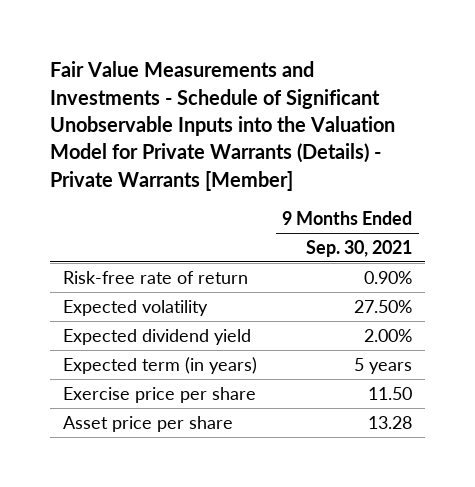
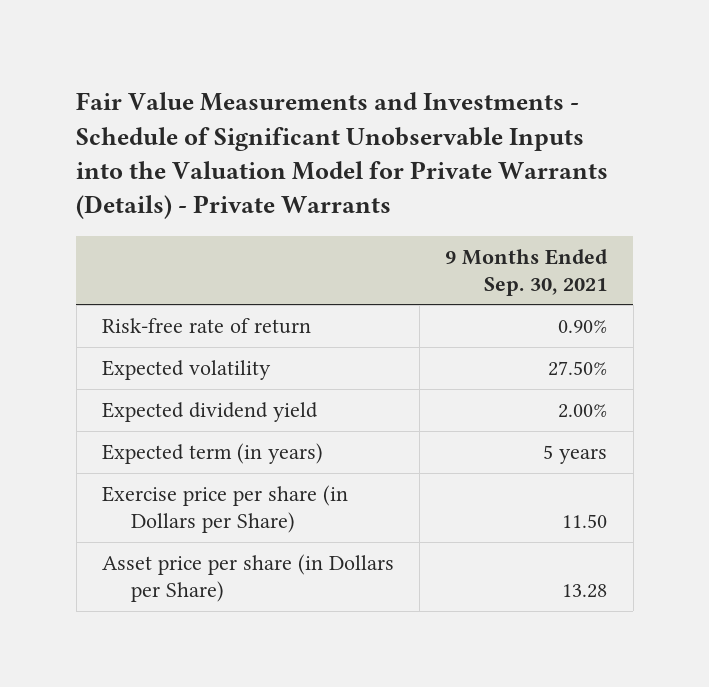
[49,61,395,191] Fair Value Measurements and Investments - Schedule of Significant Unobservable Inputs into the Valuation Model for Private Warrants (Details) - Private Warrants [Member] -> [76,92,609,220] Fair Value Measurements and Investments - Schedule of Significant Unobservable Inputs into the Valuation Model for Private Warrants (Details) - Private Warrants
[62,386,256,403] Exercise price per share -> [101,485,348,534] Exercise price per share (in Dollars per Share)
[62,415,233,432] Asset price per share -> [101,554,394,603] Asset price per share (in Dollars per Share)

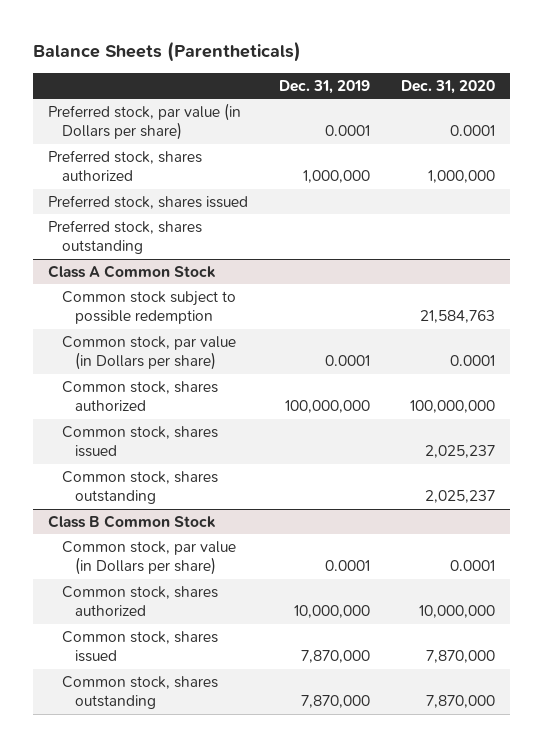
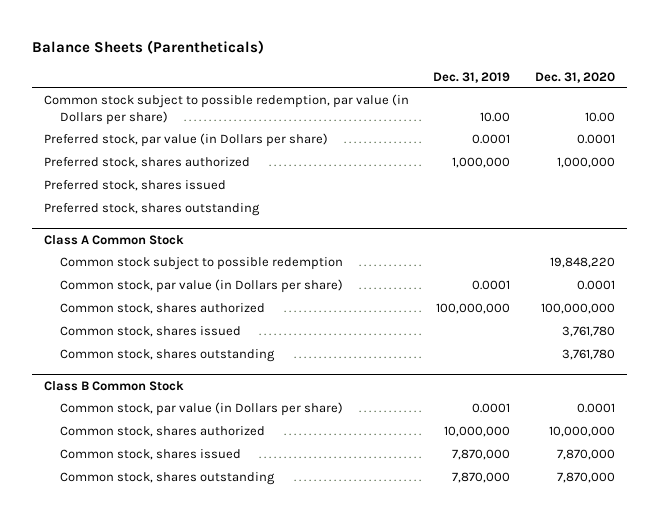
none -> [43,94,409,125] Common stock subject to possible redemption, par value (in Dollars per share)
[419,310,495,324] 21,584,763 -> [549,257,615,269] 19,848,220
[424,445,495,459] 2,025,237 -> [561,326,615,338] 3,761,780
[424,490,495,504] 2,025,237 -> [561,349,615,361] 3,761,780

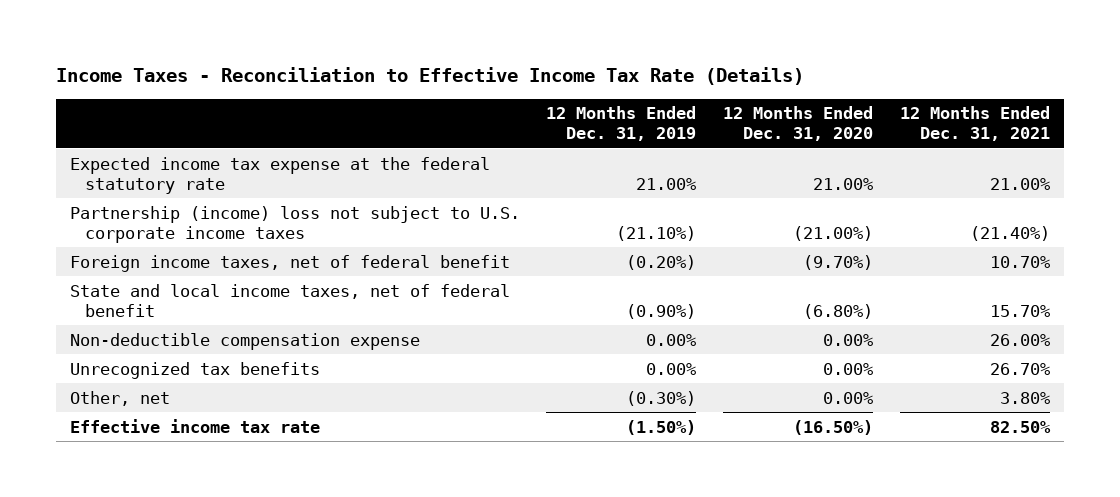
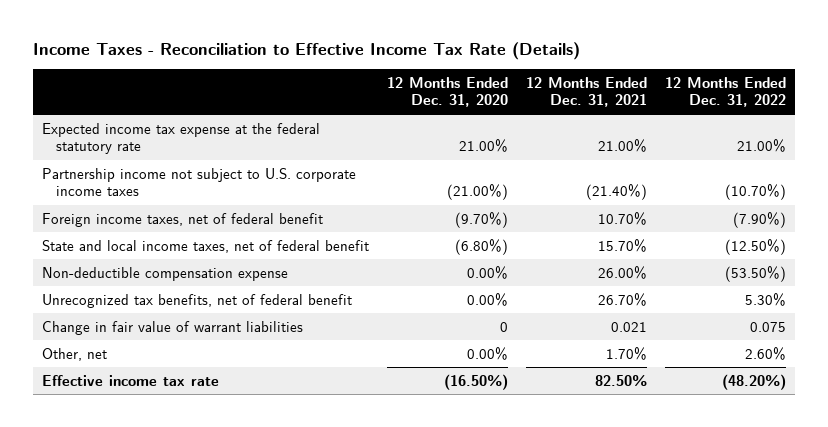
[546,106,697,142] 12 Months Ended Dec. 31, 2019 -> none
none -> [665,77,787,108] 12 Months Ended Dec. 31, 2022
[69,205,520,243] Partnership (income) loss not subject to U.S. corporate income taxes -> [41,167,356,196] Partnership income not subject to U.S. corporate income taxes
[69,361,320,379] Unrecognized tax benefits -> [41,293,352,308] Unrecognized tax benefits, net of federal benefit
none -> [41,320,303,335] Change in fair value of warrant liabilities
[1000,391,1051,404] 3.80% -> [606,346,648,360] 1.70%

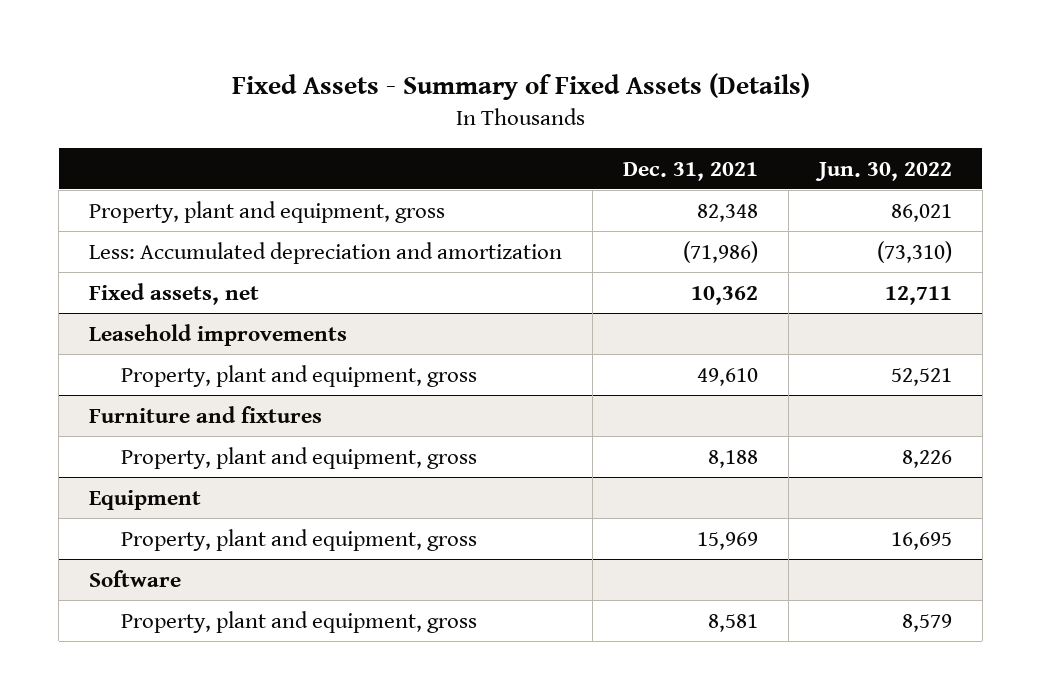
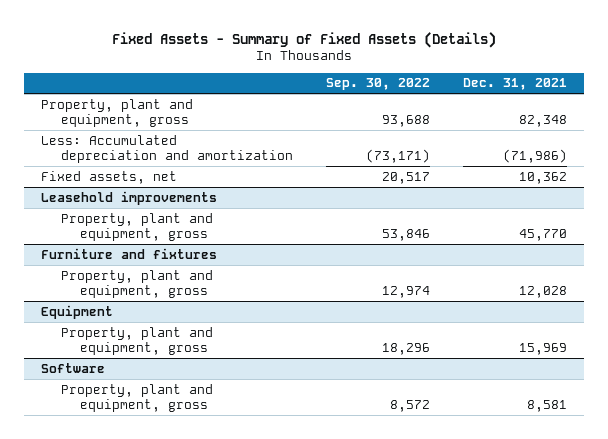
[814,161,952,181] Jun. 30, 2022 -> none
none -> [325,78,430,91] Sep. 30, 2022
[697,367,759,386] 49,610 -> [518,229,567,242] 45,770
[708,449,759,468] 8,188 -> [518,286,567,299] 12,028

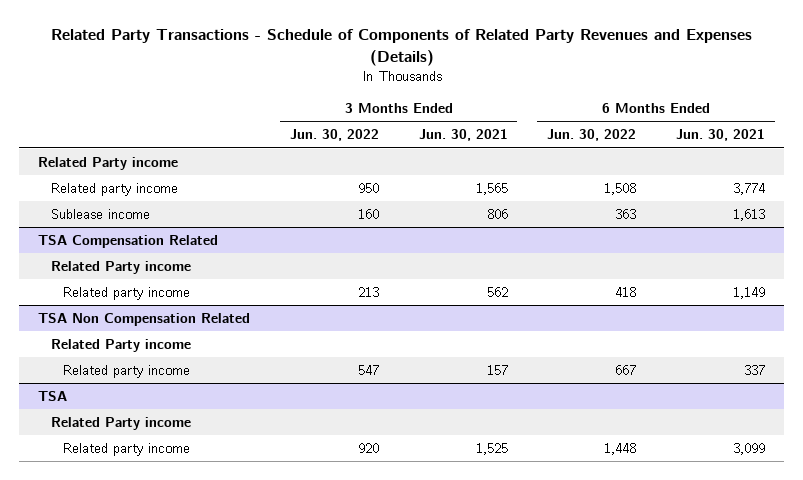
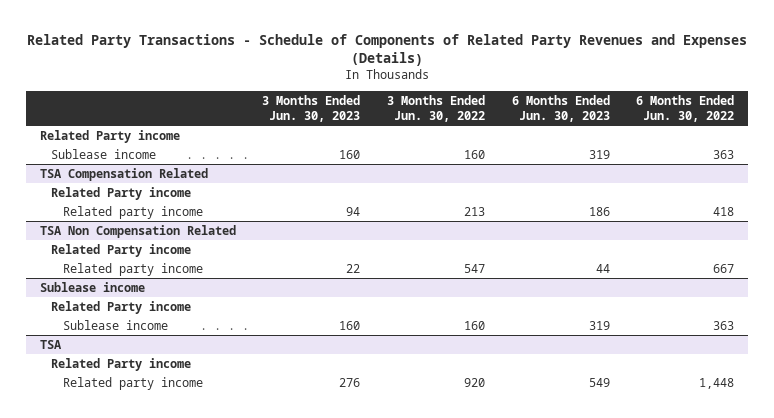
[418,129,508,142] Jun. 30, 2021 -> none
[675,129,765,142] Jun. 30, 2021 -> none
none -> [262,95,361,122] 3 Months Ended Jun. 30, 2023
none -> [511,95,610,122] 6 Months Ended Jun. 30, 2023
[50,182,178,196] Related party income -> none
none -> [39,281,145,292] Sublease income
none -> [51,300,192,314] Related Party income
none -> [62,319,168,330] Sublease income

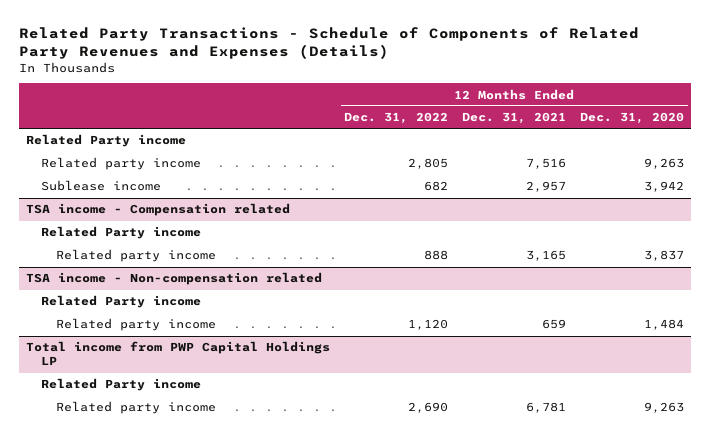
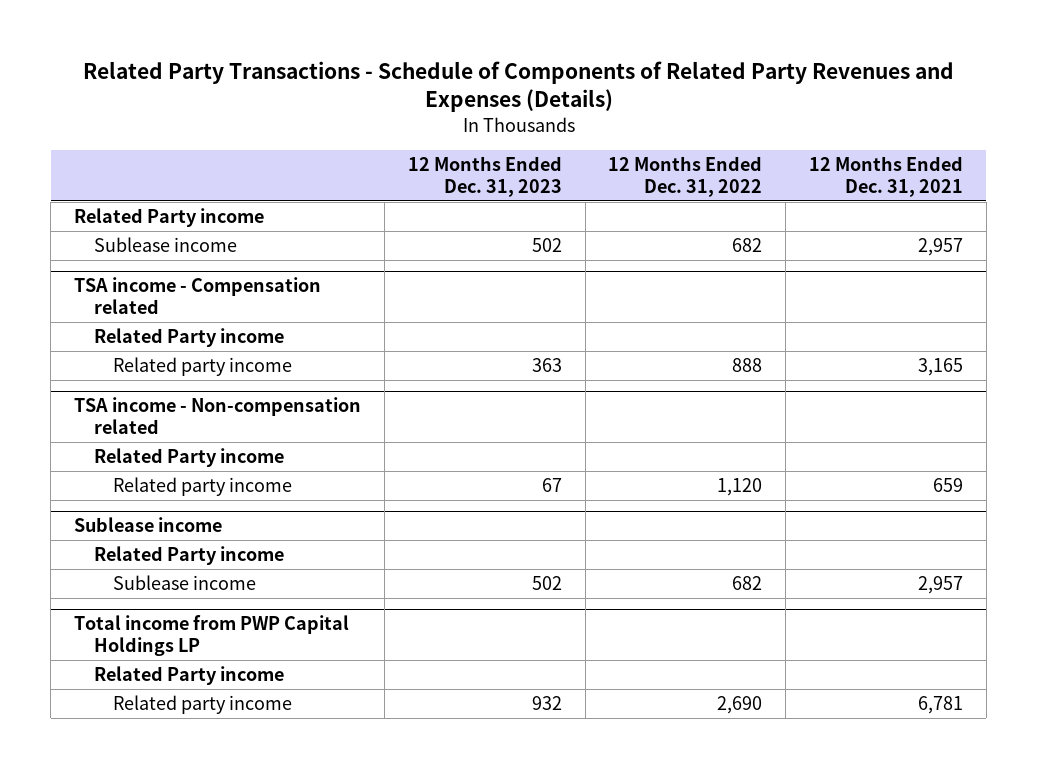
[580,112,685,125] Dec. 31, 2020 -> none
none -> [407,155,562,198] 12 Months Ended Dec. 31, 2023
[40,157,201,171] Related party income -> none
none -> [74,517,223,533] Sublease income
none -> [93,546,284,566] Related Party income
none -> [113,575,257,591] Sublease income

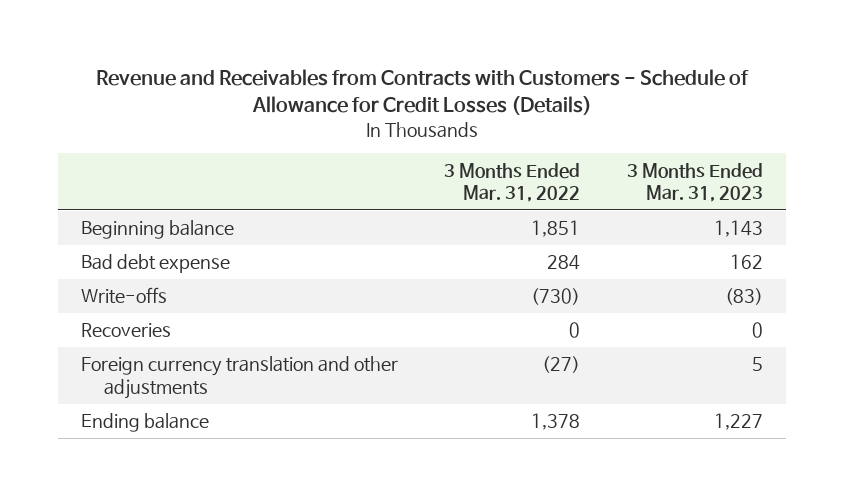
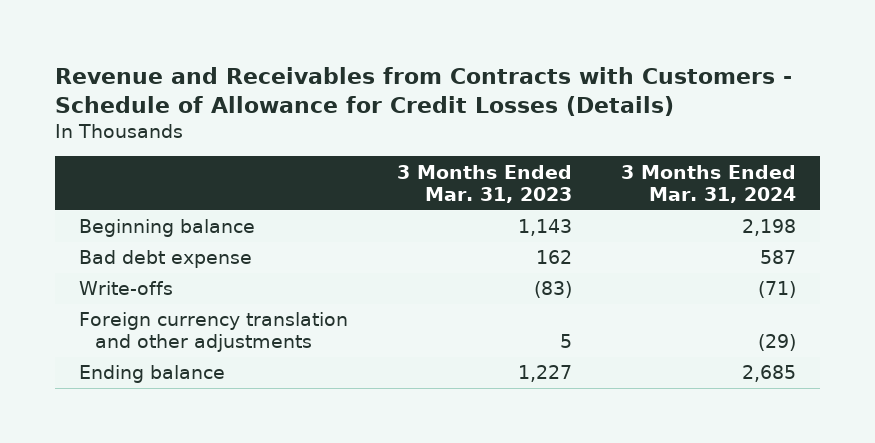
[444,162,581,203] 3 Months Ended Mar. 31, 2022 -> none
none -> [620,164,796,203] 3 Months Ended Mar. 31, 2024
[81,323,172,338] Recoveries -> none

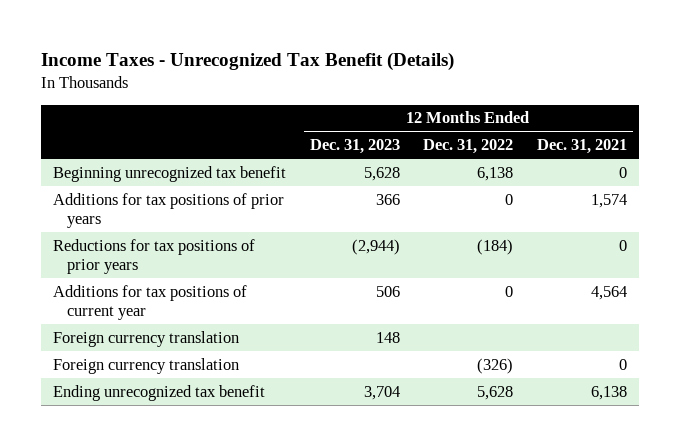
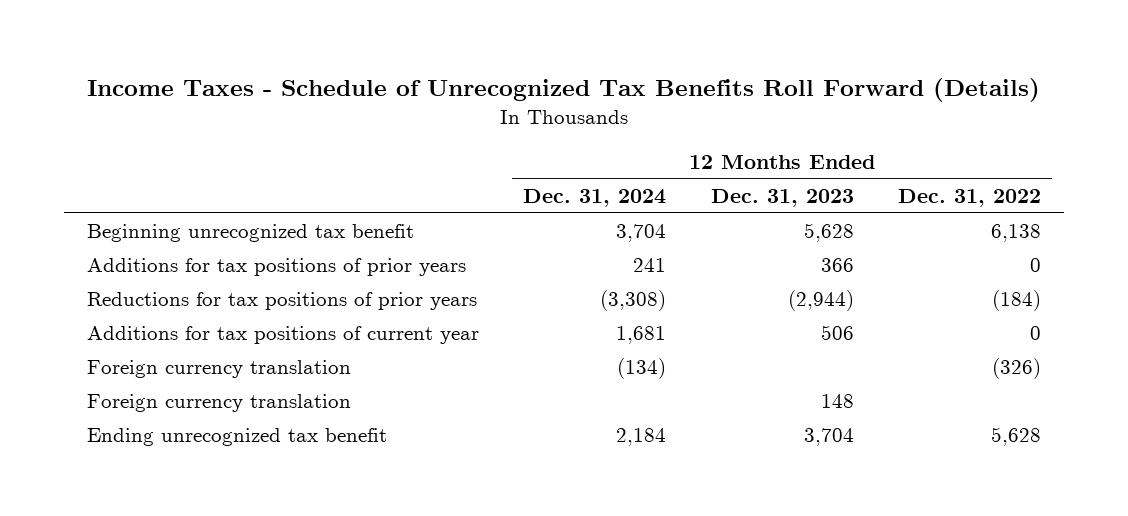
[40,52,454,72] Income Taxes - Unrecognized Tax Benefit (Details) -> [86,78,1040,103] Income Taxes - Schedule of Unrecognized Tax Benefits Roll Forward (Details)
[537,139,628,155] Dec. 31, 2021 -> none
none -> [523,188,667,207] Dec. 31, 2024
[52,330,239,347] Foreign currency translation -> [86,394,351,413] Foreign currency translation

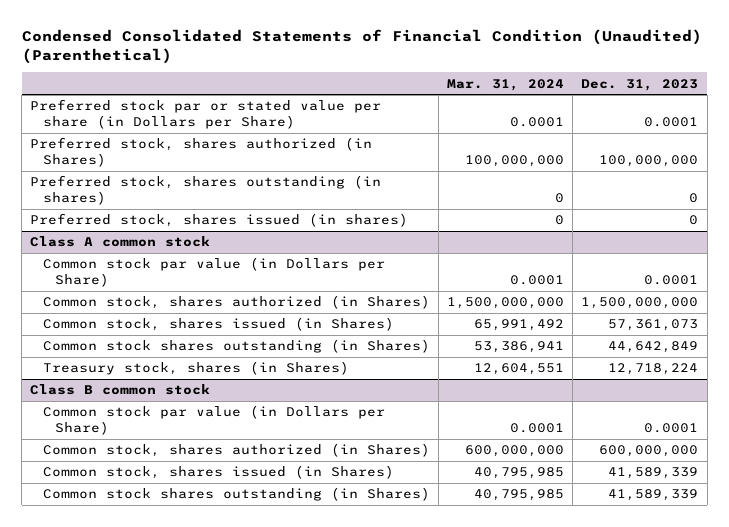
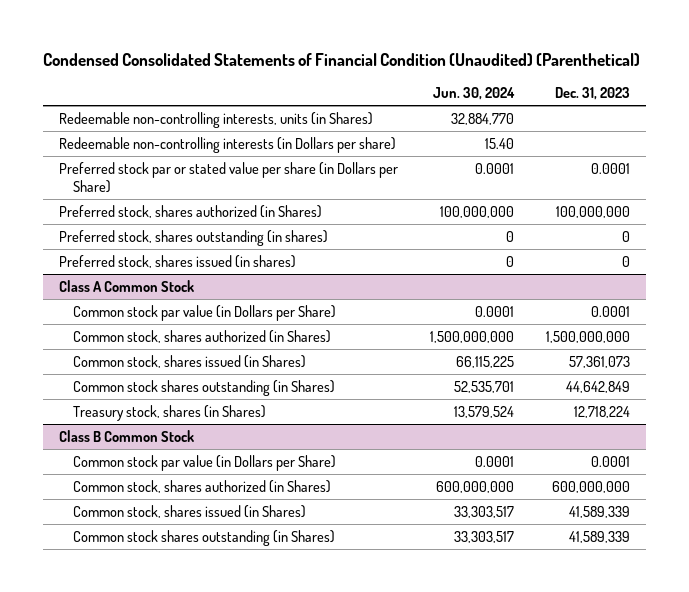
[447,78,565,91] Mar. 31, 2024 -> none
none -> [433,87,516,101] Jun. 30, 2024
none -> [59,111,374,128] Redeemable non-controlling interests, units (in Shares)
none -> [59,136,397,153] Redeemable non-controlling interests (in Dollars per share)
[30,236,211,248] Class A common stock -> [59,279,195,292] Class A Common Stock
[30,384,211,396] Class B common stock -> [59,429,195,442] Class B Common Stock

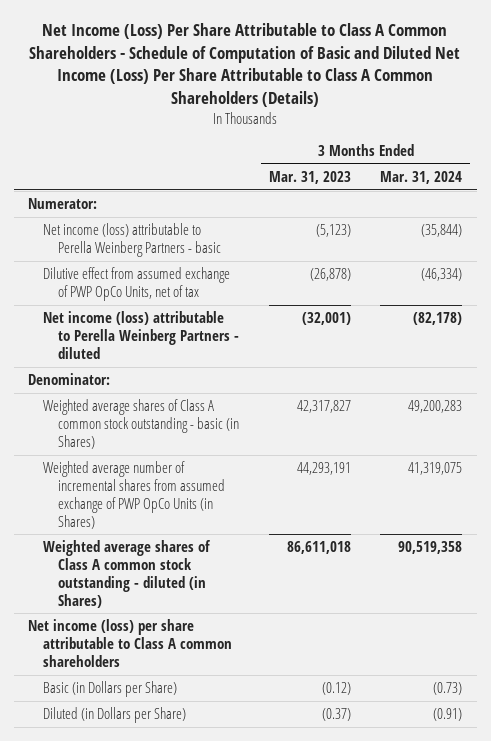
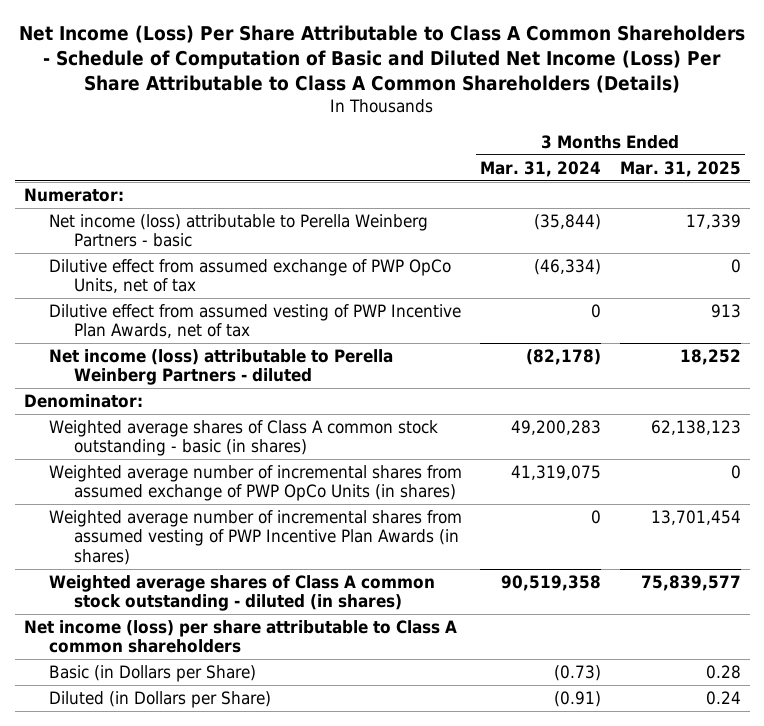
[268,170,351,184] Mar. 31, 2023 -> none
none -> [619,160,741,177] Mar. 31, 2025
none -> [48,303,461,339] Dilutive effect from assumed vesting of PWP Incentive Plan Awards, net of tax
[43,398,240,449] Weighted average shares of Class A common stock outstanding - basic (in Shares) -> [48,419,438,457] Weighted average shares of Class A common stock outstanding - basic (in shares)
[43,460,226,529] Weighted average number of incremental shares from assumed exchange of PWP OpCo Units (in Shares) -> [48,464,462,502] Weighted average number of incremental shares from assumed exchange of PWP OpCo Units (in shares)
none -> [48,509,462,565] Weighted average number of incremental shares from assumed vesting of PWP Incentive Plan Awards (in shares)
[43,539,212,608] Weighted average shares of Class A common stock outstanding - diluted (in Shares) -> [48,574,435,612] Weighted average shares of Class A common stock outstanding - diluted (in shares)

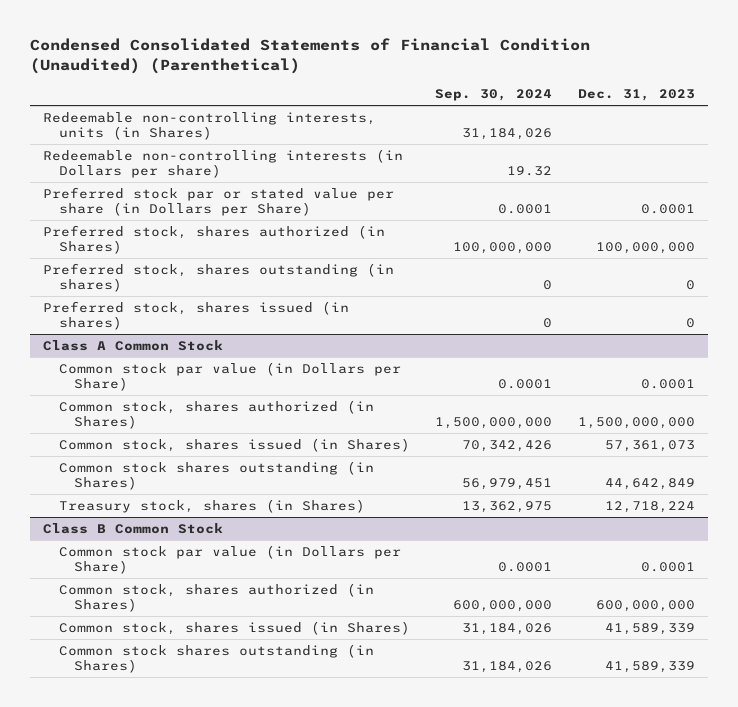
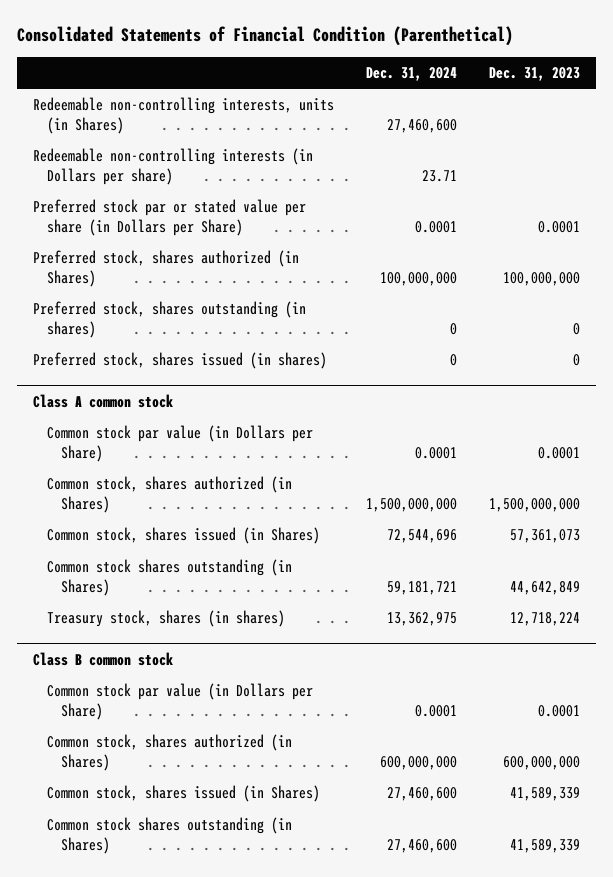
[30,38,591,74] Condensed Consolidated Statements of Financial Condition (Unaudited) (Parenthetical) -> [16,25,513,46] Consolidated Statements of Financial Condition (Parenthetical)
[435,89,553,102] Sep. 30, 2024 -> none
none -> [365,66,457,81] Dec. 31, 2024
[43,339,224,351] Class A Common Stock -> [32,394,173,409] Class A common stock
[58,498,365,513] Treasury stock, shares (in Shares) -> [46,610,285,628] Treasury stock, shares (in shares)
[43,522,224,534] Class B Common Stock -> [32,652,173,667] Class B common stock

